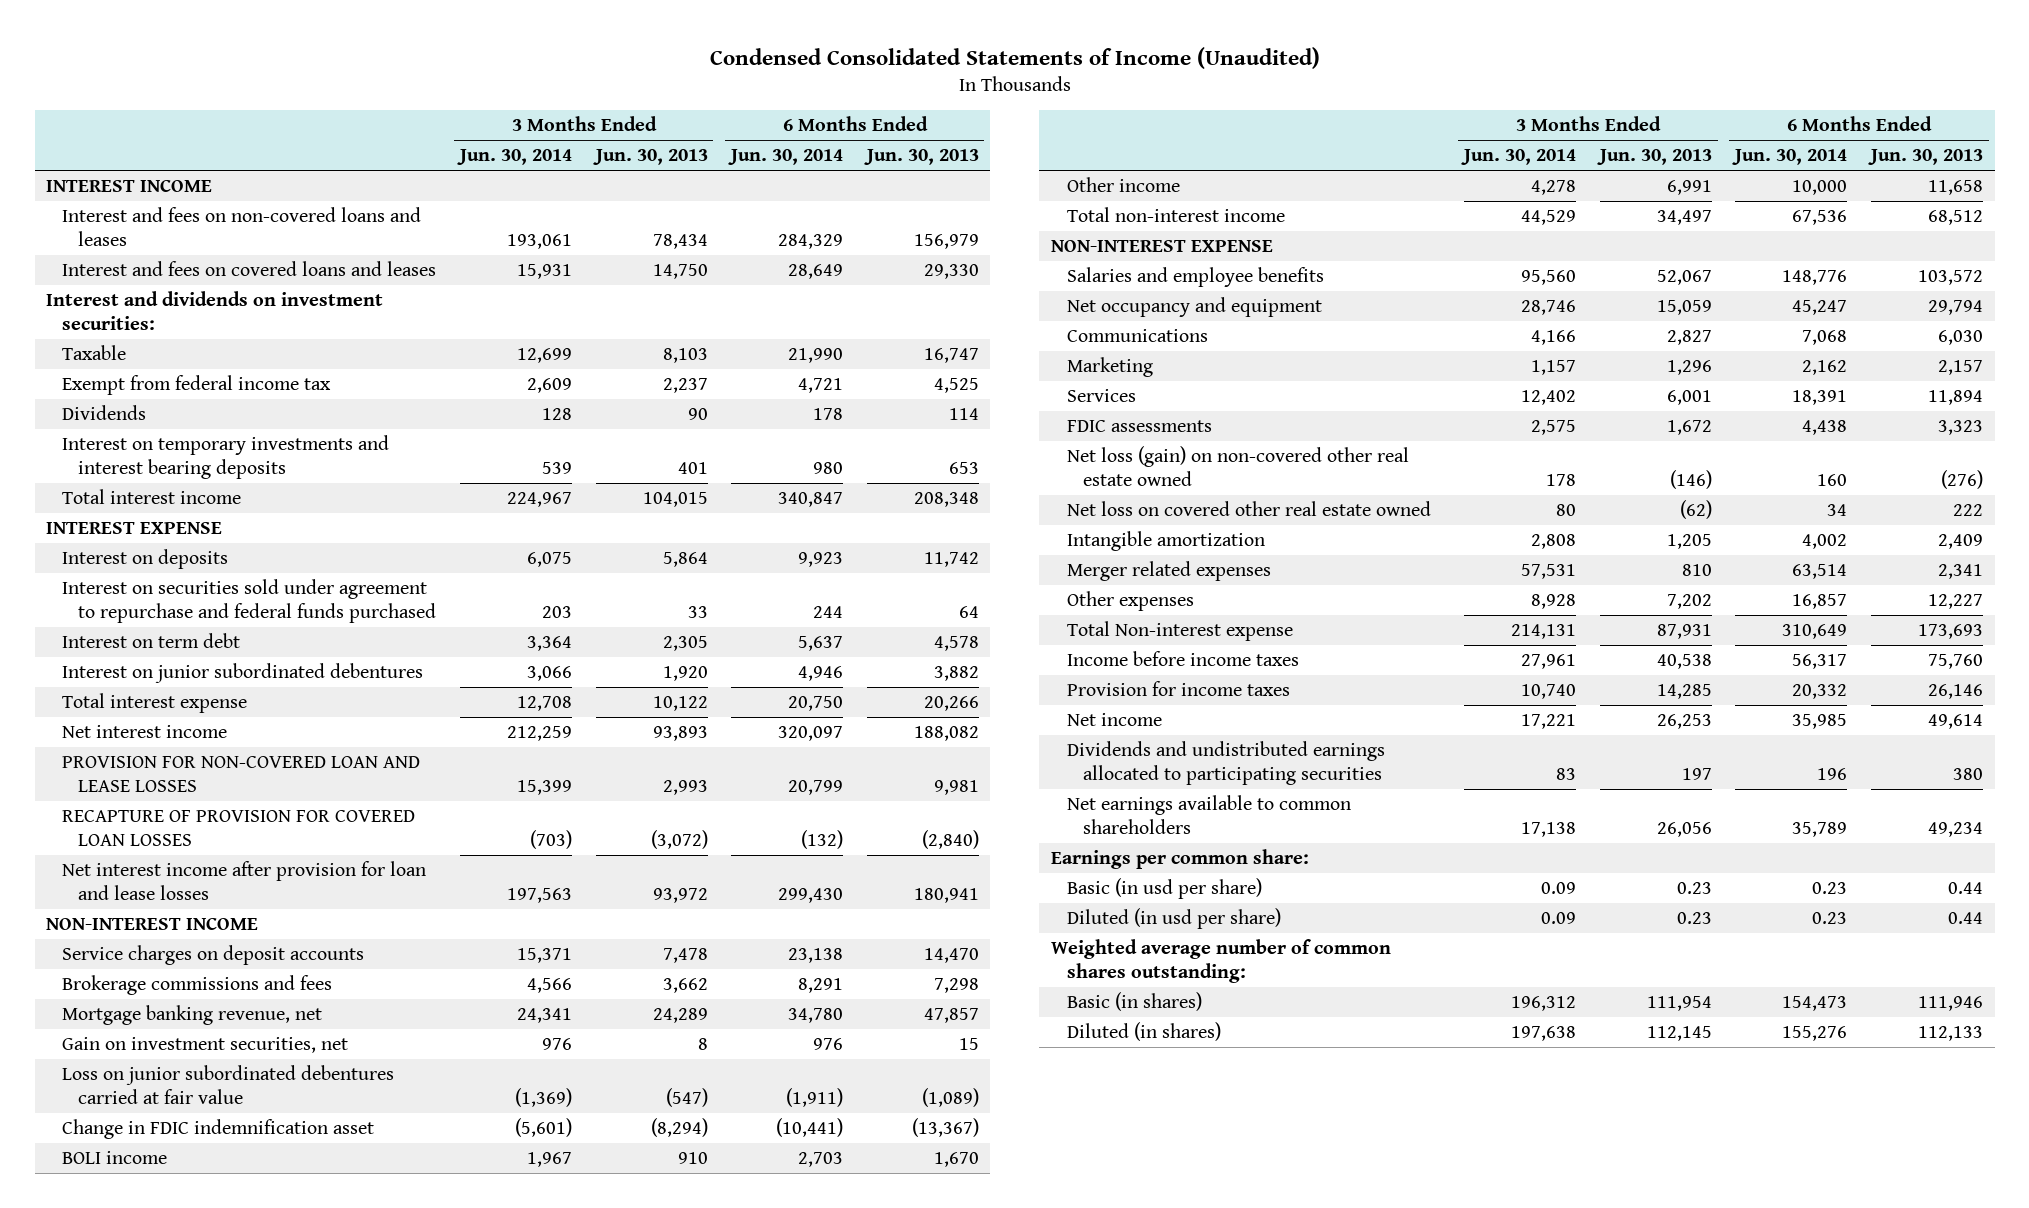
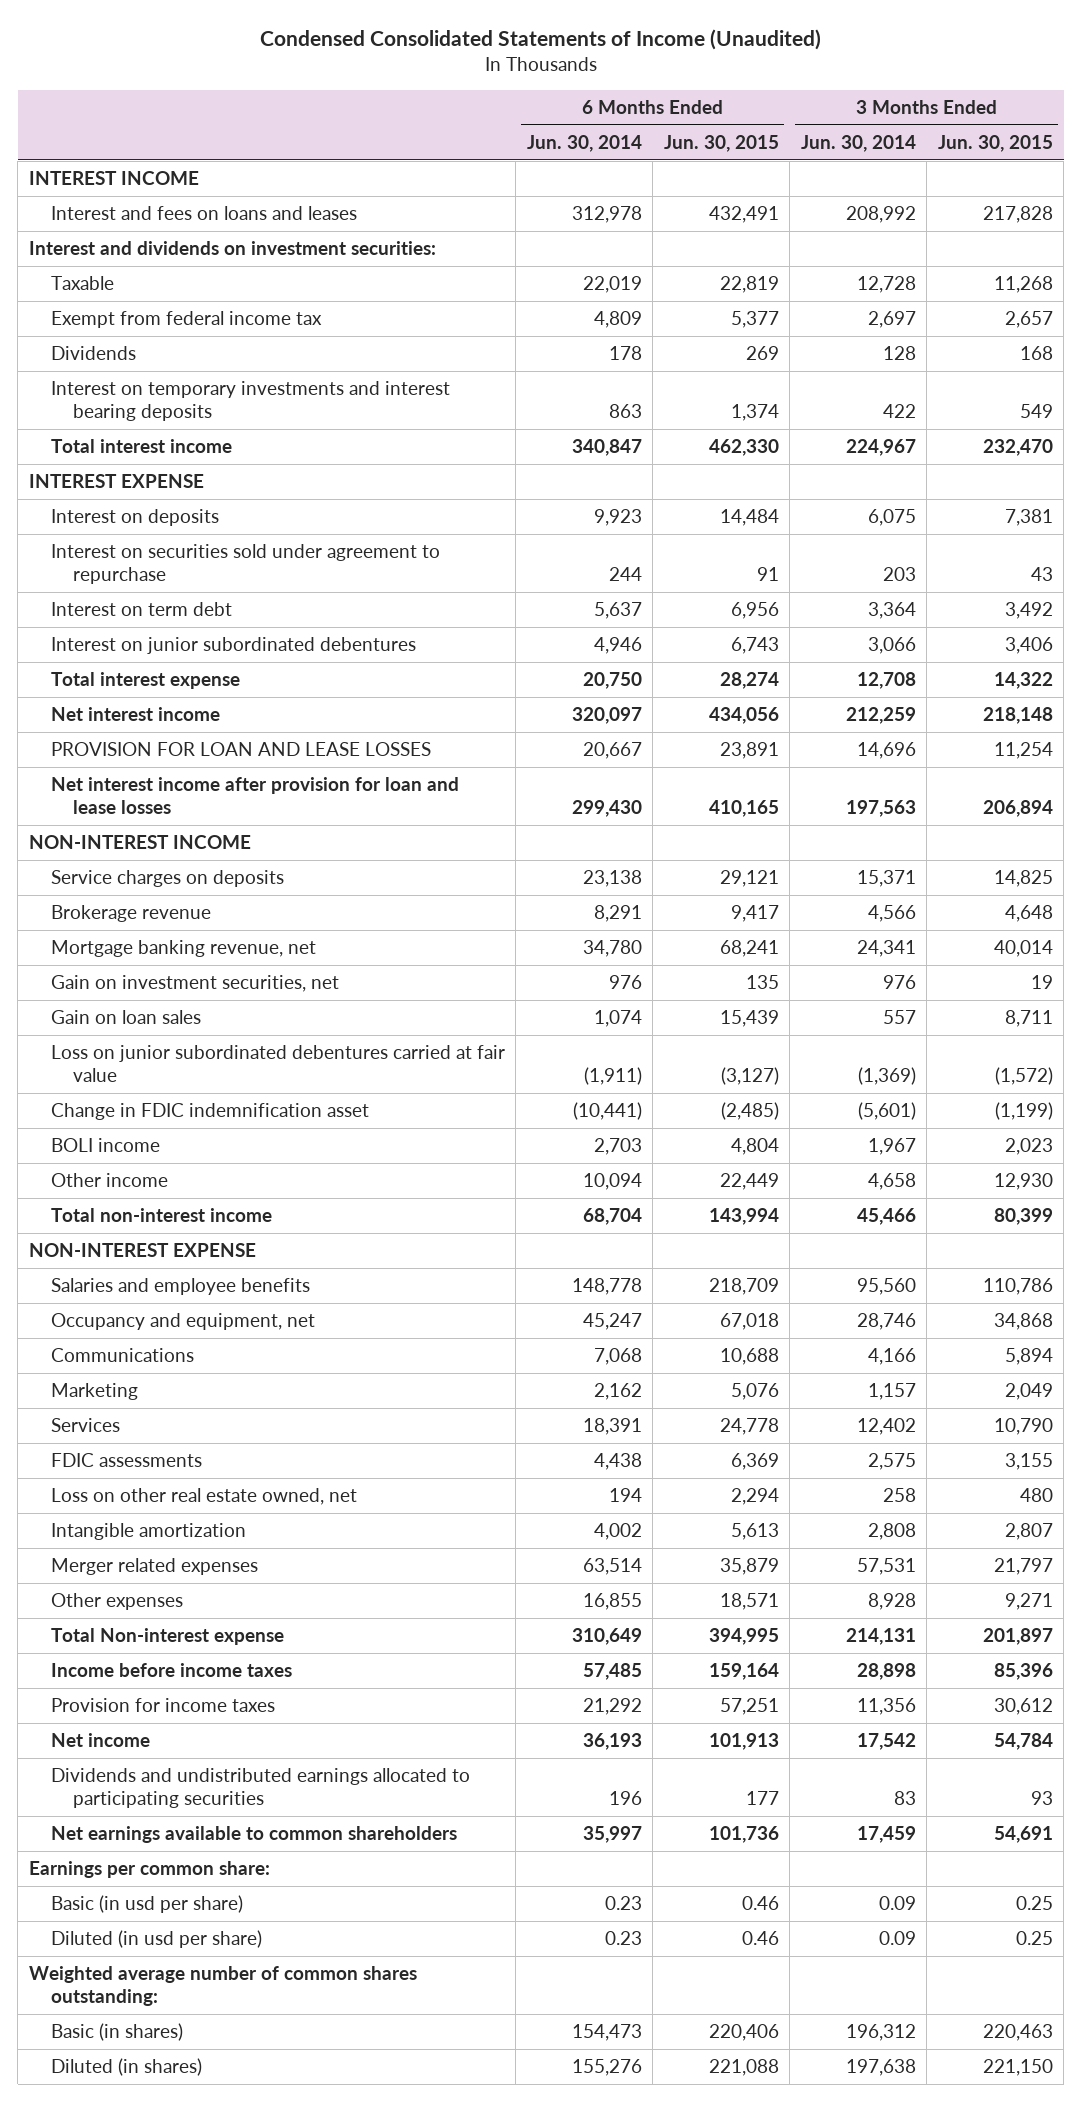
[592,149,708,166] Jun. 30, 2013 -> none
[863,149,979,166] Jun. 30, 2013 -> none
none -> [663,135,779,153] Jun. 30, 2015
none -> [937,135,1053,153] Jun. 30, 2015
[62,260,437,276] Interest and fees on covered loans and leases -> none
[62,206,422,247] Interest and fees on non-covered loans and leases -> [50,206,357,221] Interest and fees on loans and leases
[506,234,572,250] 193,061 -> [845,206,916,224] 208,992
[778,234,844,250] 284,329 -> [571,206,642,224] 312,978
[516,347,572,363] 12,699 -> [856,276,916,294] 12,728
[788,347,844,363] 21,990 -> [582,276,642,294] 22,019
[526,377,572,393] 2,609 -> [867,311,916,329] 2,697
[798,377,844,393] 4,721 -> [593,311,642,329] 4,809
[541,462,572,475] 539 -> [882,404,916,419] 422
[813,462,844,475] 980 -> [608,404,642,419] 863
[62,578,437,624] Interest on securities sold under agreement to repurchase and federal funds purchased -> [50,544,440,585] Interest on securities sold under agreement to repurchase
[62,809,416,847] RECAPTURE OF PROVISION FOR COVERED LOAN LOSSES -> none
[62,755,421,793] PROVISION FOR NON-COVERED LOAN AND LEASE LOSSES -> [50,742,431,757] PROVISION FOR LOAN AND LEASE LOSSES
[516,780,572,796] 15,399 -> [856,742,916,760] 14,696
[788,780,844,796] 20,799 -> [582,742,642,760] 20,667
[62,944,365,965] Service charges on deposit accounts -> [50,870,284,888] Service charges on deposits
[62,974,333,995] Brokerage commissions and fees -> [50,905,211,923] Brokerage revenue
none -> [50,1010,201,1025] Gain on loan sales
[1531,179,1577,195] 4,278 -> [867,1173,916,1191] 4,658
[1792,179,1848,195] 10,000 -> [582,1173,642,1191] 10,094
[1521,209,1577,225] 44,529 -> [856,1208,916,1226] 45,466
[1792,209,1848,225] 67,536 -> [582,1208,642,1226] 68,704
[1782,269,1848,285] 148,776 -> [571,1278,642,1296] 148,778
[1066,296,1322,317] Net occupancy and equipment -> [50,1313,315,1331] Occupancy and equipment, net
[1066,500,1431,516] Net loss on covered other real estate owned -> none
[1066,445,1409,487] Net loss (gain) on non-covered other real estate owned -> [50,1488,357,1506] Loss on other real estate owned, net
[1546,474,1577,487] 178 -> [882,1488,916,1503] 258
[1817,474,1848,487] 160 -> [608,1488,642,1503] 194
[1792,593,1848,609] 16,857 -> [582,1593,642,1611] 16,855
[1521,653,1577,669] 27,961 -> [856,1663,916,1681] 28,898
[1792,653,1848,669] 56,317 -> [582,1663,642,1681] 57,485
[1521,683,1577,699] 10,740 -> [856,1698,916,1716] 11,356
[1792,683,1848,699] 20,332 -> [582,1698,642,1716] 21,292
[1521,713,1577,729] 17,221 -> [856,1733,916,1751] 17,542
[1792,713,1848,729] 35,985 -> [582,1733,642,1751] 36,193
[1521,822,1577,838] 17,138 -> [856,1826,916,1844] 17,459
[1792,822,1848,838] 35,789 -> [582,1826,642,1844] 35,997

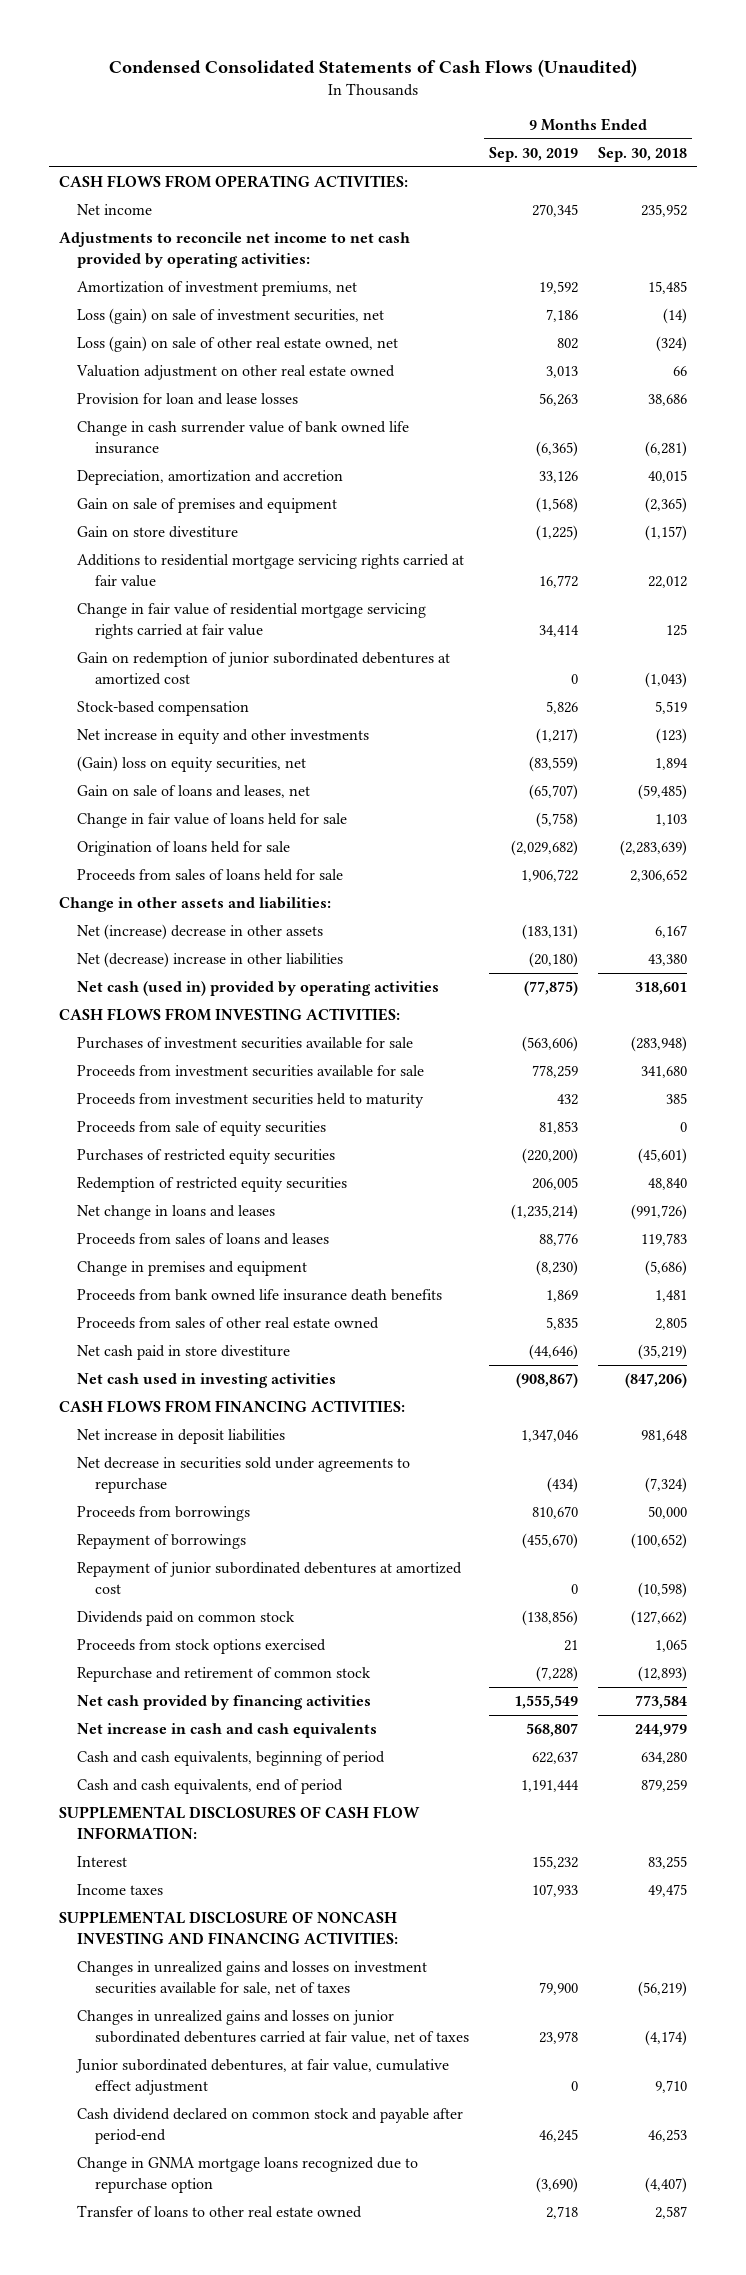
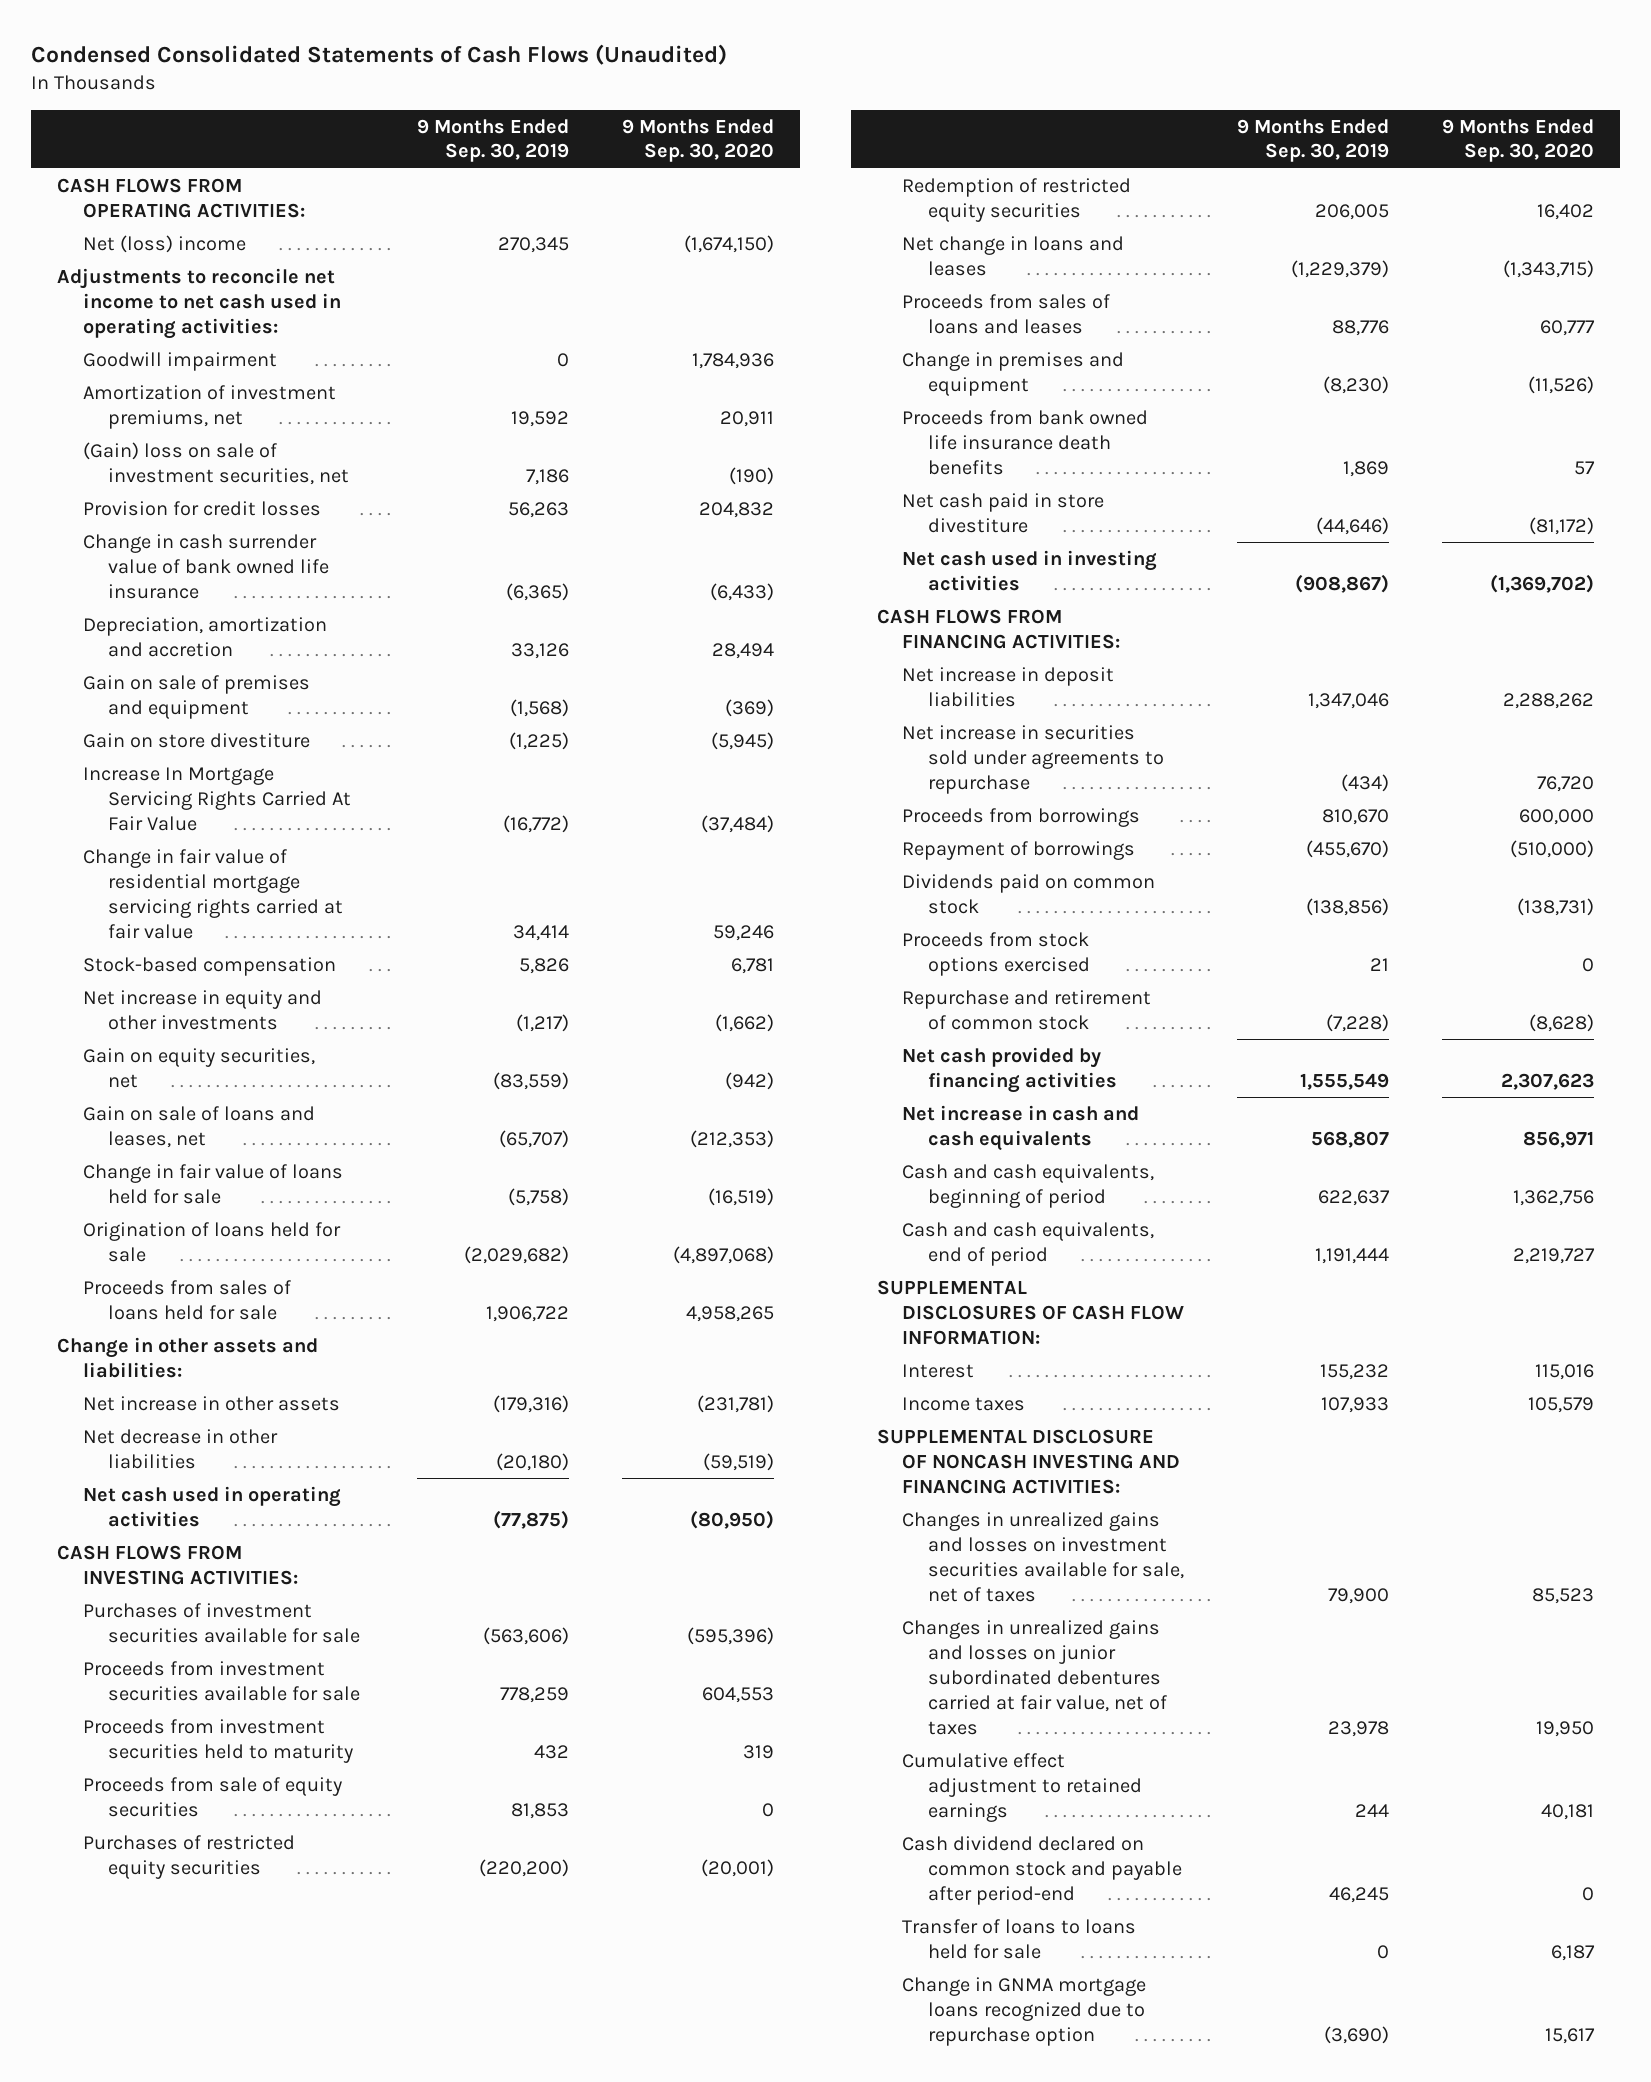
[598,146,688,162] Sep. 30, 2018 -> none
none -> [621,118,774,163] 9 Months Ended Sep. 30, 2020
[77,204,153,216] Net income -> [82,234,246,253] Net (loss) income
[58,232,410,268] Adjustments to reconcile net income to net cash provided by operating activities: -> [57,267,341,339] Adjustments to reconcile net income to net cash used in operating activities:
none -> [82,351,277,371] Goodwill impairment
[77,336,399,353] Loss (gain) on sale of other real estate owned, net -> none
[76,365,396,381] Valuation adjustment on other real estate owned -> none
[77,308,385,325] Loss (gain) on sale of investment securities, net -> [82,441,350,485] (Gain) loss on sale of investment securities, net
[77,393,299,406] Provision for loan and lease losses -> [82,500,321,516] Provision for credit losses
[77,554,465,587] Additions to residential mortgage servicing rights carried at fair value -> [82,766,352,831] Increase In Mortgage Servicing Rights Carried At Fair Value
[539,574,579,588] 16,772 -> [503,814,570,833] (16,772)
[77,652,451,685] Gain on redemption of junior subordinated debentures at amortized cost -> none
[77,756,307,773] (Gain) loss on equity securities, net -> [82,1047,315,1088] Gain on equity securities, net
[77,924,324,941] Net (increase) decrease in other assets -> [82,1395,340,1411] Net increase in other assets
[522,924,579,941] (183,131) -> [493,1394,570,1413] (179,316)
[77,952,344,969] Net (decrease) increase in other liabilities -> [82,1428,278,1469] Net decrease in other liabilities
[77,981,440,997] Net cash (used in) provided by operating activities -> [82,1485,341,1527] Net cash used in operating activities
[511,1204,579,1221] (1,235,214) -> [1291,259,1390,278] (1,229,379)
[77,1317,380,1330] Proceeds from sales of other real estate owned -> none
[77,1457,411,1493] Net decrease in securities sold under agreements to repurchase -> [902,724,1165,794] Net increase in securities sold under agreements to repurchase
[77,1562,463,1594] Repayment of junior subordinated debentures at amortized cost -> none
[75,2059,450,2095] Junior subordinated debentures, at fair value, cumulative effect adjustment -> [902,1752,1143,1822] Cumulative effect adjustment to retained earnings
[571,2080,579,2091] 0 -> [1355,1803,1390,1817] 244
none -> [902,1918,1137,1959] Transfer of loans to loans held for sale
[77,2205,363,2219] Transfer of loans to other real estate owned -> none

